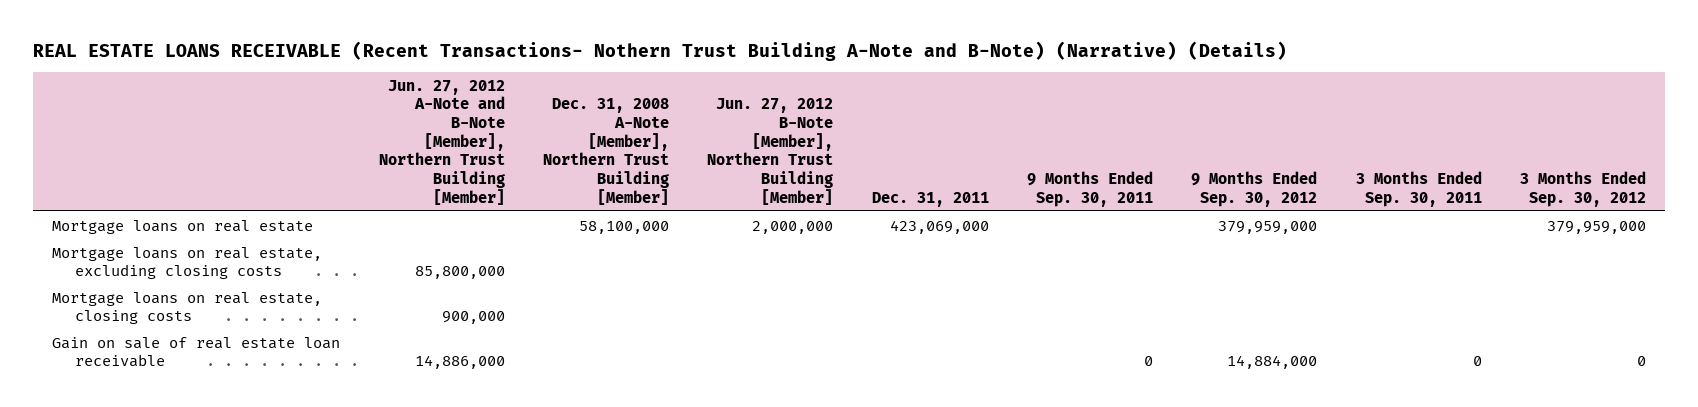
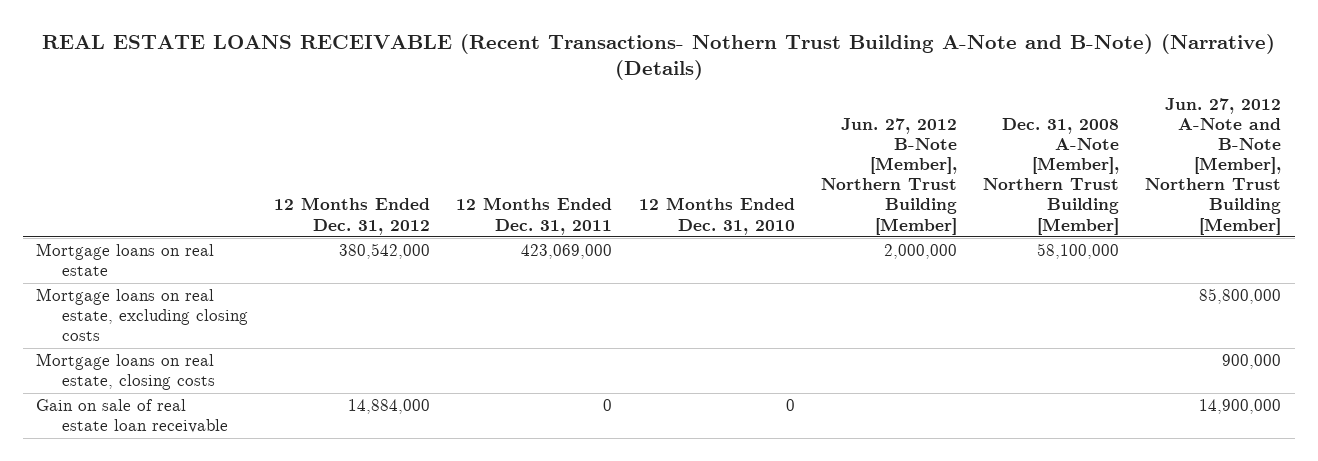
[871,191,989,207] Dec. 31, 2011 -> none
[1027,171,1154,207] 9 Months Ended Sep. 30, 2011 -> none
[1191,171,1318,207] 9 Months Ended Sep. 30, 2012 -> none
[1355,171,1482,207] 3 Months Ended Sep. 30, 2011 -> none
[1520,171,1647,207] 3 Months Ended Sep. 30, 2012 -> none
none -> [274,197,431,235] 12 Months Ended Dec. 31, 2012
none -> [456,197,613,235] 12 Months Ended Dec. 31, 2011
none -> [638,197,795,235] 12 Months Ended Dec. 31, 2010
[414,355,505,370] 14,886,000 -> [1199,399,1282,415] 14,900,000

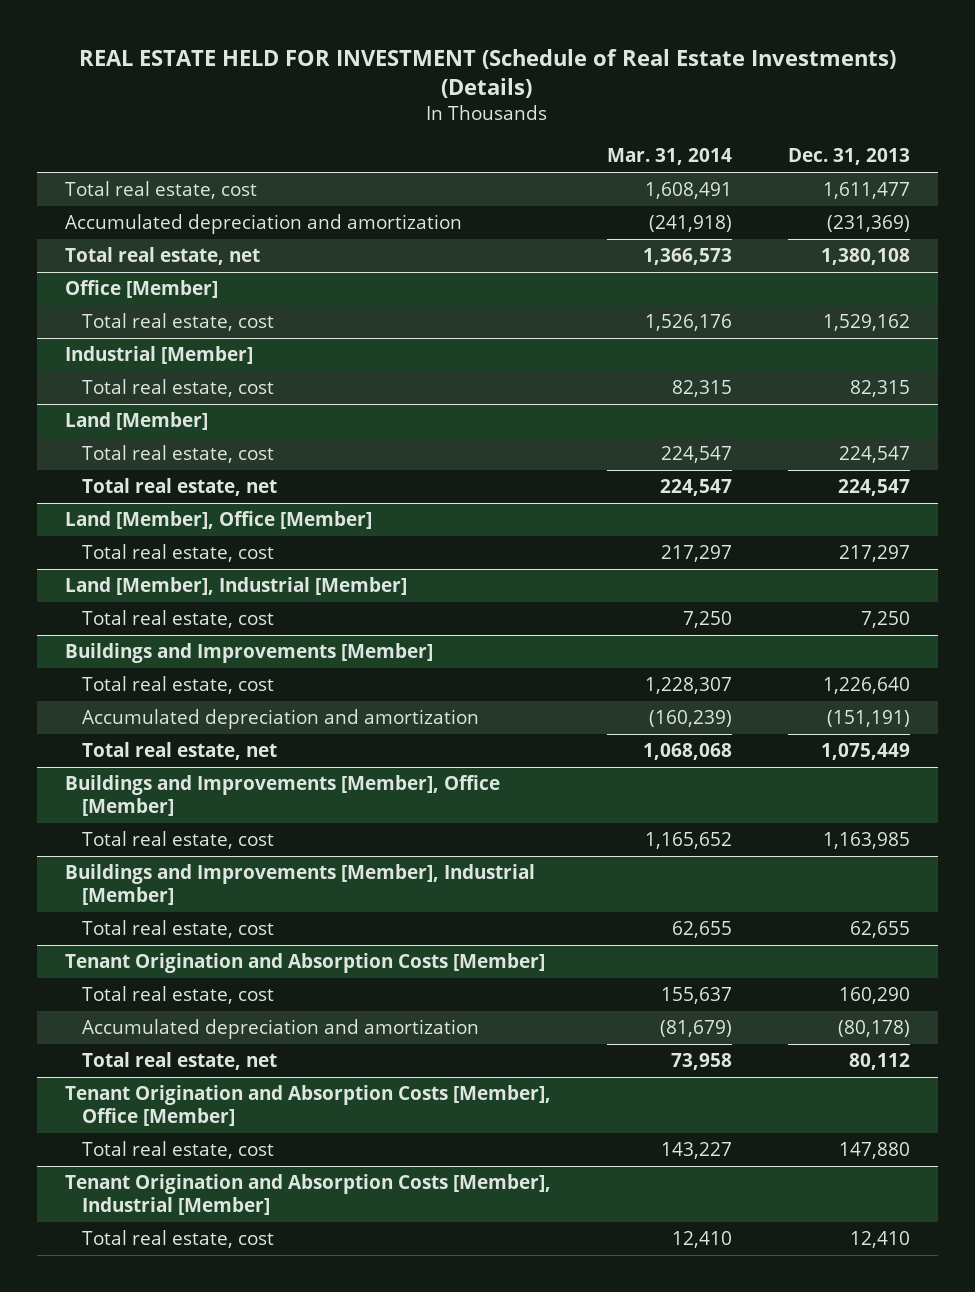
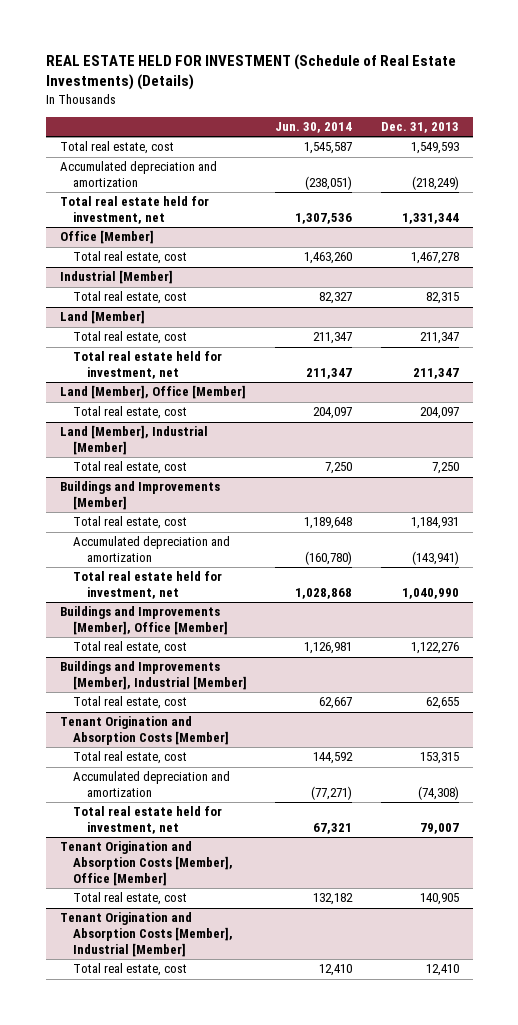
[606,148,732,166] Mar. 31, 2014 -> none
none -> [275,122,353,134] Jun. 30, 2014
[822,182,910,200] 1,611,477 -> [410,142,459,155] 1,549,593
[826,215,910,233] (231,369) -> [411,176,459,191] (218,249)
[65,247,261,266] Total real estate, net -> [59,196,209,225] Total real estate held for investment, net
[820,248,910,266] 1,380,108 -> [401,213,459,225] 1,331,344
[822,314,910,332] 1,529,162 -> [410,252,459,265] 1,467,278
[838,446,910,464] 224,547 -> [419,332,459,345] 211,347
[82,478,278,497] Total real estate, net -> [73,351,223,380] Total real estate held for investment, net
[837,479,910,497] 224,547 -> [412,368,459,380] 211,347
[838,545,910,563] 217,297 -> [419,407,459,420] 204,097
[822,677,910,695] 1,226,640 -> [410,517,459,530] 1,184,931
[826,710,910,728] (151,191) -> [411,551,459,566] (143,941)
[82,742,278,761] Total real estate, net -> [73,571,223,600] Total real estate held for investment, net
[820,743,910,761] 1,075,449 -> [401,588,459,600] 1,040,990
[822,832,910,850] 1,163,985 -> [410,642,459,655] 1,122,276
[838,987,910,1005] 160,290 -> [419,752,459,765] 153,315
[837,1020,910,1038] (80,178) -> [417,786,459,801] (74,308)
[82,1052,278,1071] Total real estate, net -> [73,806,223,835] Total real estate held for investment, net
[848,1053,910,1071] 80,112 -> [419,823,459,835] 79,007
[838,1142,910,1160] 147,880 -> [419,893,459,906] 140,905

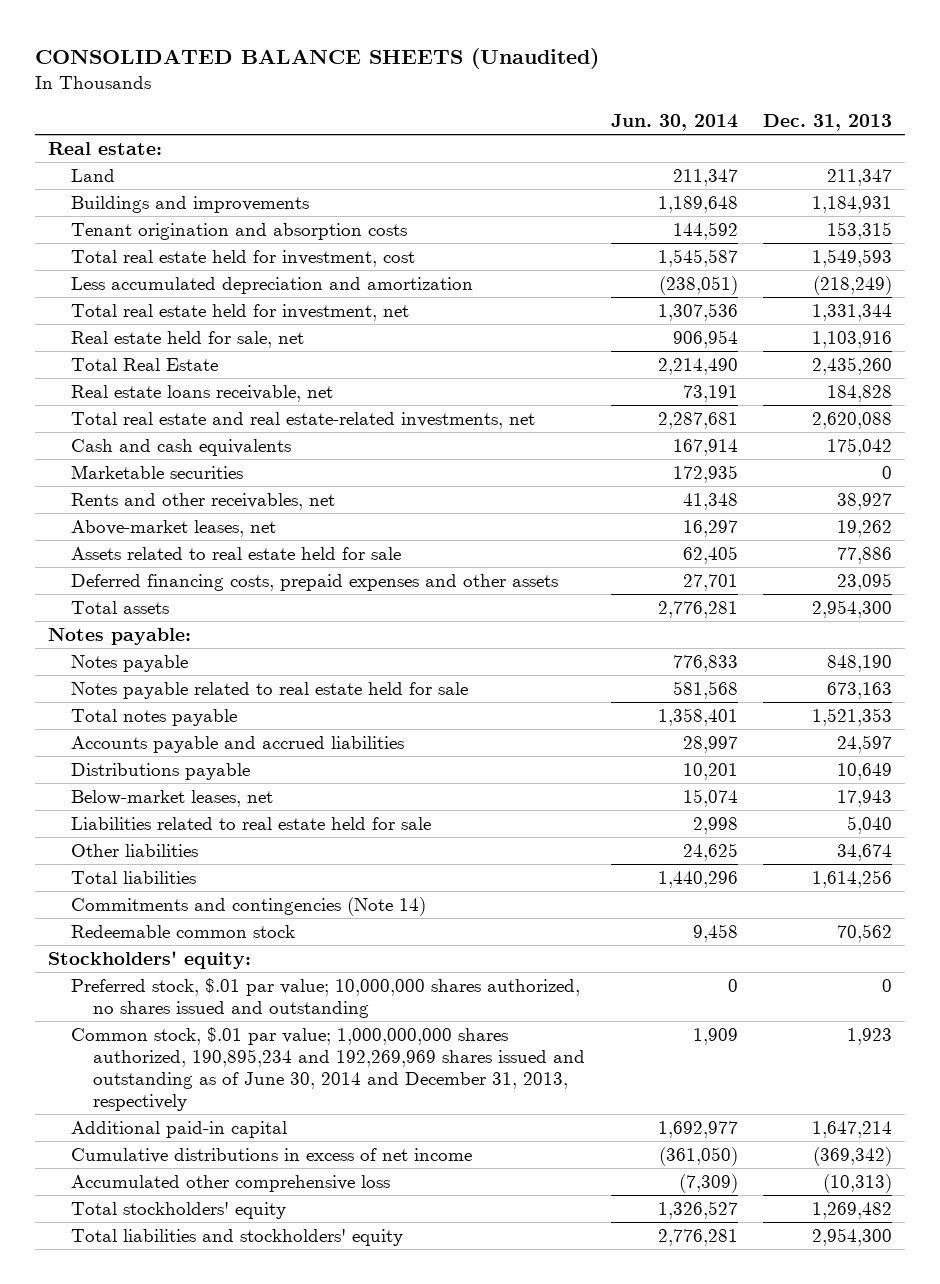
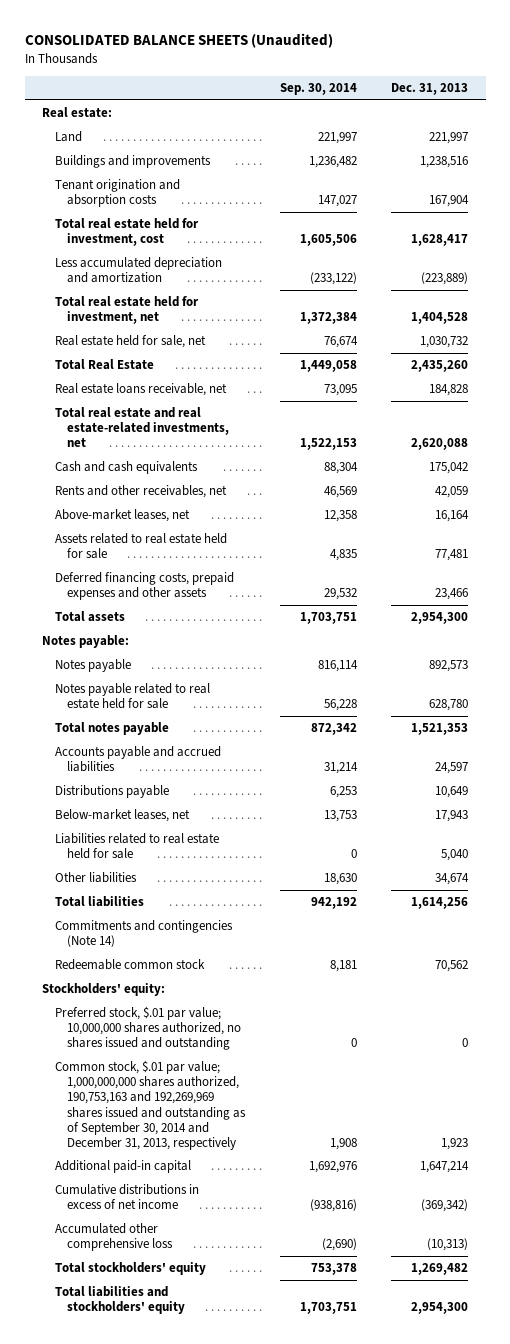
[610,113,738,131] Jun. 30, 2014 -> none
none -> [279,83,357,96] Sep. 30, 2014
[827,168,893,186] 211,347 -> [429,132,469,145] 221,997
[812,195,893,213] 1,184,931 -> [420,156,469,169] 1,238,516
[827,221,893,240] 153,315 -> [429,195,470,208] 167,904
[812,248,893,267] 1,549,593 -> [411,234,469,247] 1,628,417
[813,275,893,295] (218,249) -> [421,272,469,286] (223,889)
[812,303,893,321] 1,331,344 -> [411,312,469,325] 1,404,528
[812,330,893,348] 1,103,916 -> [420,336,469,349] 1,030,732
[70,464,243,479] Marketable securities -> none
[837,492,893,510] 38,927 -> [435,486,469,499] 42,059
[837,519,893,537] 19,262 -> [435,510,470,523] 16,164
[837,546,893,564] 77,886 -> [435,549,469,562] 77,481
[837,572,893,591] 23,095 -> [435,588,469,601] 23,466
[827,654,893,672] 848,190 -> [429,660,469,673] 892,573
[827,681,893,699] 673,163 -> [429,699,469,712] 628,780
[70,1026,586,1111] Common stock, $.01 par value; 1,000,000,000 shares authorized, 190,895,234 and 192,269,969 shares issued and outstanding as of June 30, 2014 and December 31, 2013, respectively -> [54,1060,246,1150] Common stock, $.01 par value; 1,000,000,000 shares authorized, 190,753,163 and 192,269,969 shares issued and outstanding as of September 30, 2014 and December 31, 2013, respectively

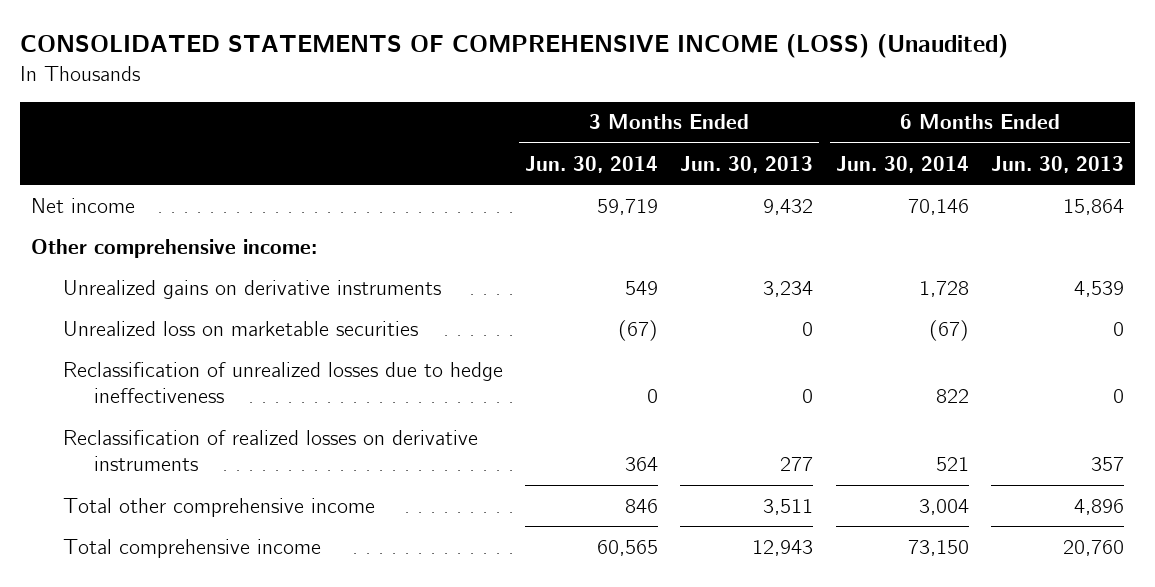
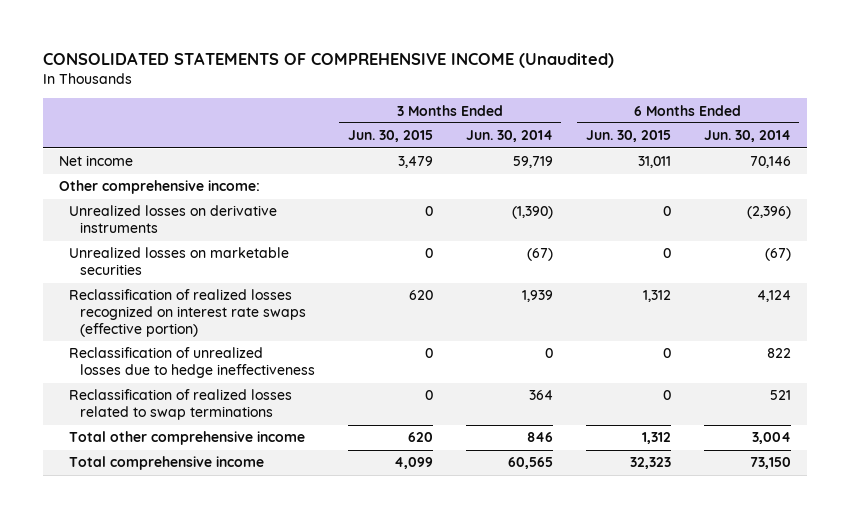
[19,34,1008,59] CONSOLIDATED STATEMENTS OF COMPREHENSIVE INCOME (LOSS) (Unaudited) -> [42,51,614,68] CONSOLIDATED STATEMENTS OF COMPREHENSIVE INCOME (Unaudited)
[680,155,814,173] Jun. 30, 2013 -> none
[991,155,1125,173] Jun. 30, 2013 -> none
none -> [347,130,433,143] Jun. 30, 2015
none -> [585,130,671,143] Jun. 30, 2015
[62,279,441,299] Unrealized gains on derivative instruments -> [69,205,278,234] Unrealized losses on derivative instruments
[624,280,658,295] 549 -> [511,206,553,220] (1,390)
[918,280,969,297] 1,728 -> [746,206,791,220] (2,396)
[62,320,418,336] Unrealized loss on marketable securities -> [69,247,290,276] Unrealized losses on marketable securities
none -> [69,289,306,338] Reclassification of realized losses recognized on interest rate swaps (effective portion)
[62,429,478,472] Reclassification of realized losses on derivative instruments -> [69,389,293,421] Reclassification of realized losses related to swap terminations

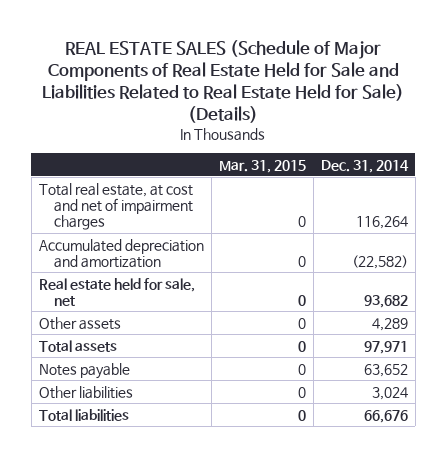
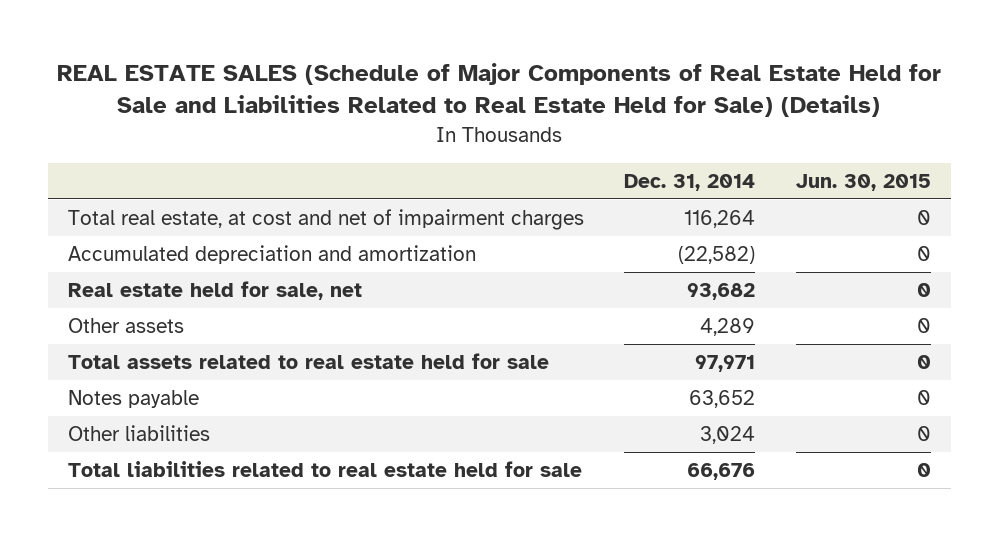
[218,159,306,173] Mar. 31, 2015 -> none
none -> [795,173,931,191] Jun. 30, 2015
[38,339,117,352] Total assets -> [68,353,550,370] Total assets related to real estate held for sale
[38,408,129,421] Total liabilities -> [68,461,583,478] Total liabilities related to real estate held for sale

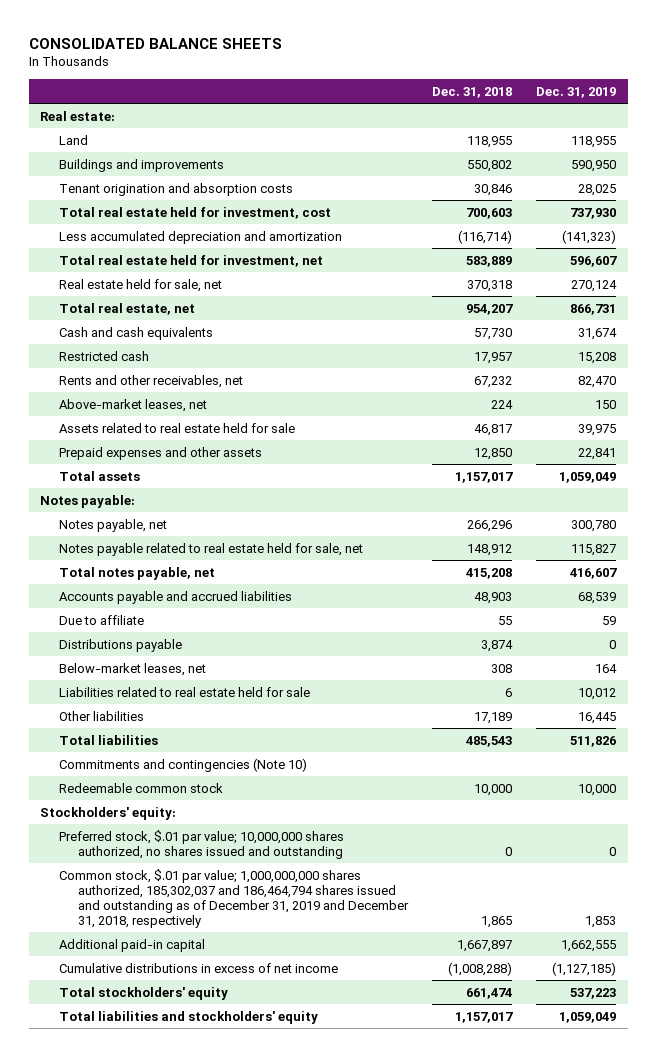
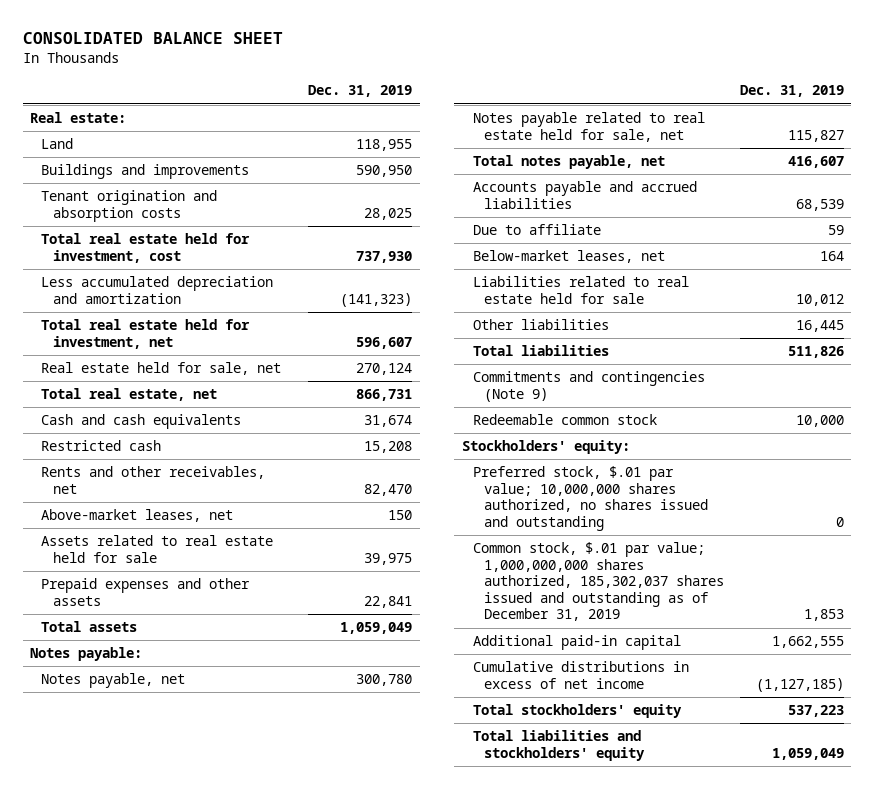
[28,37,282,49] CONSOLIDATED BALANCE SHEETS -> [22,32,283,45] CONSOLIDATED BALANCE SHEET
[432,87,513,99] Dec. 31, 2018 -> none
[59,638,183,652] Distributions payable -> none
[59,757,308,772] Commitments and contingencies (Note 10) -> [473,371,706,402] Commitments and contingencies (Note 9)
[59,868,410,928] Common stock, $.01 par value; 1,000,000,000 shares authorized, 185,302,037 and 186,464,794 shares issued and outstanding as of December 31, 2019 and December 31, 2018, respectively -> [473,542,725,622] Common stock, $.01 par value; 1,000,000,000 shares authorized, 185,302,037 shares issued and outstanding as of December 31, 2019

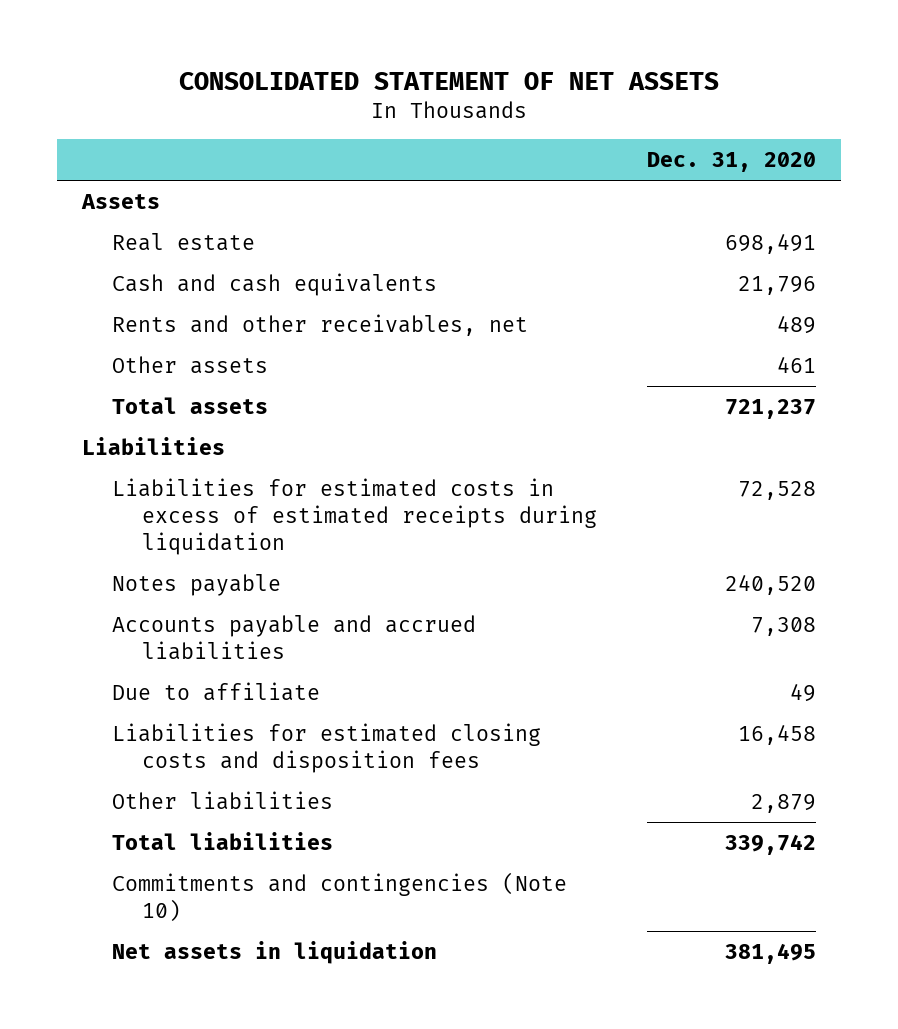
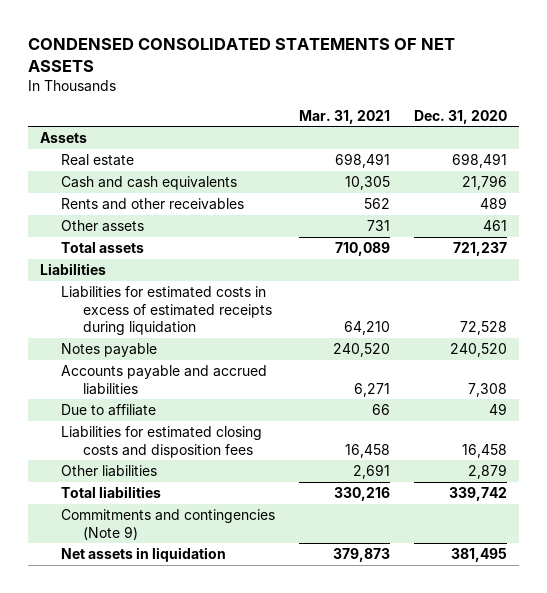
[178,71,719,90] CONSOLIDATED STATEMENT OF NET ASSETS -> [27,37,455,72] CONDENSED CONSOLIDATED STATEMENTS OF NET ASSETS
none -> [299,109,391,124] Mar. 31, 2021
[111,313,528,336] Rents and other receivables, net -> [61,197,245,210] Rents and other receivables
[111,871,567,922] Commitments and contingencies (Note 10) -> [61,508,276,540] Commitments and contingencies (Note 9)

